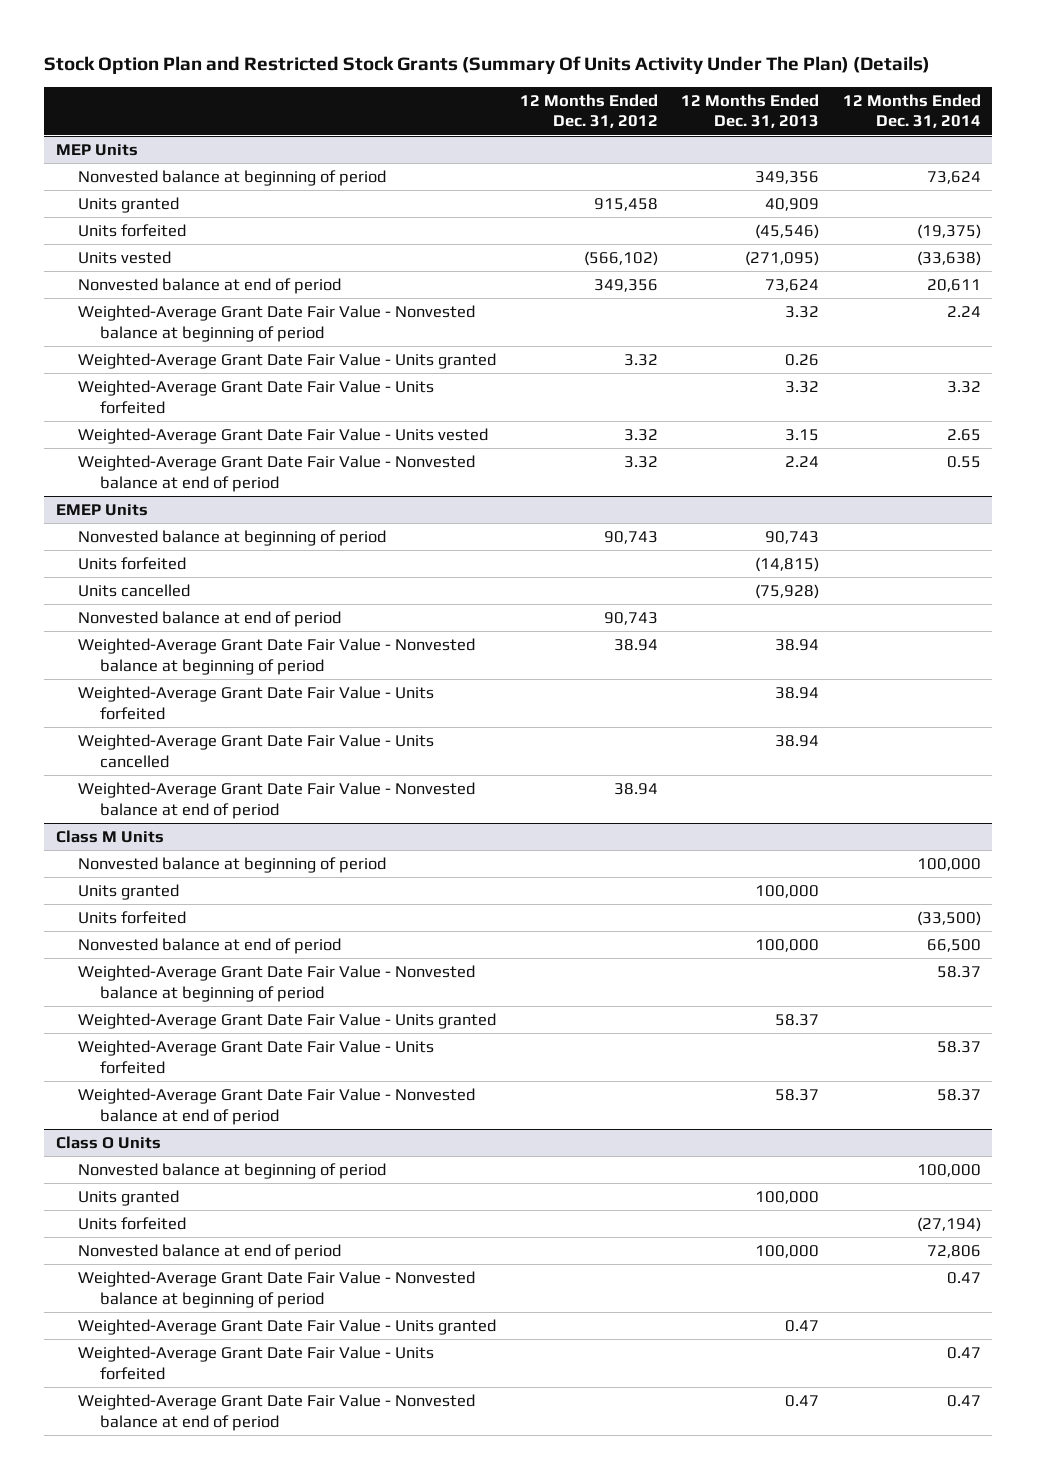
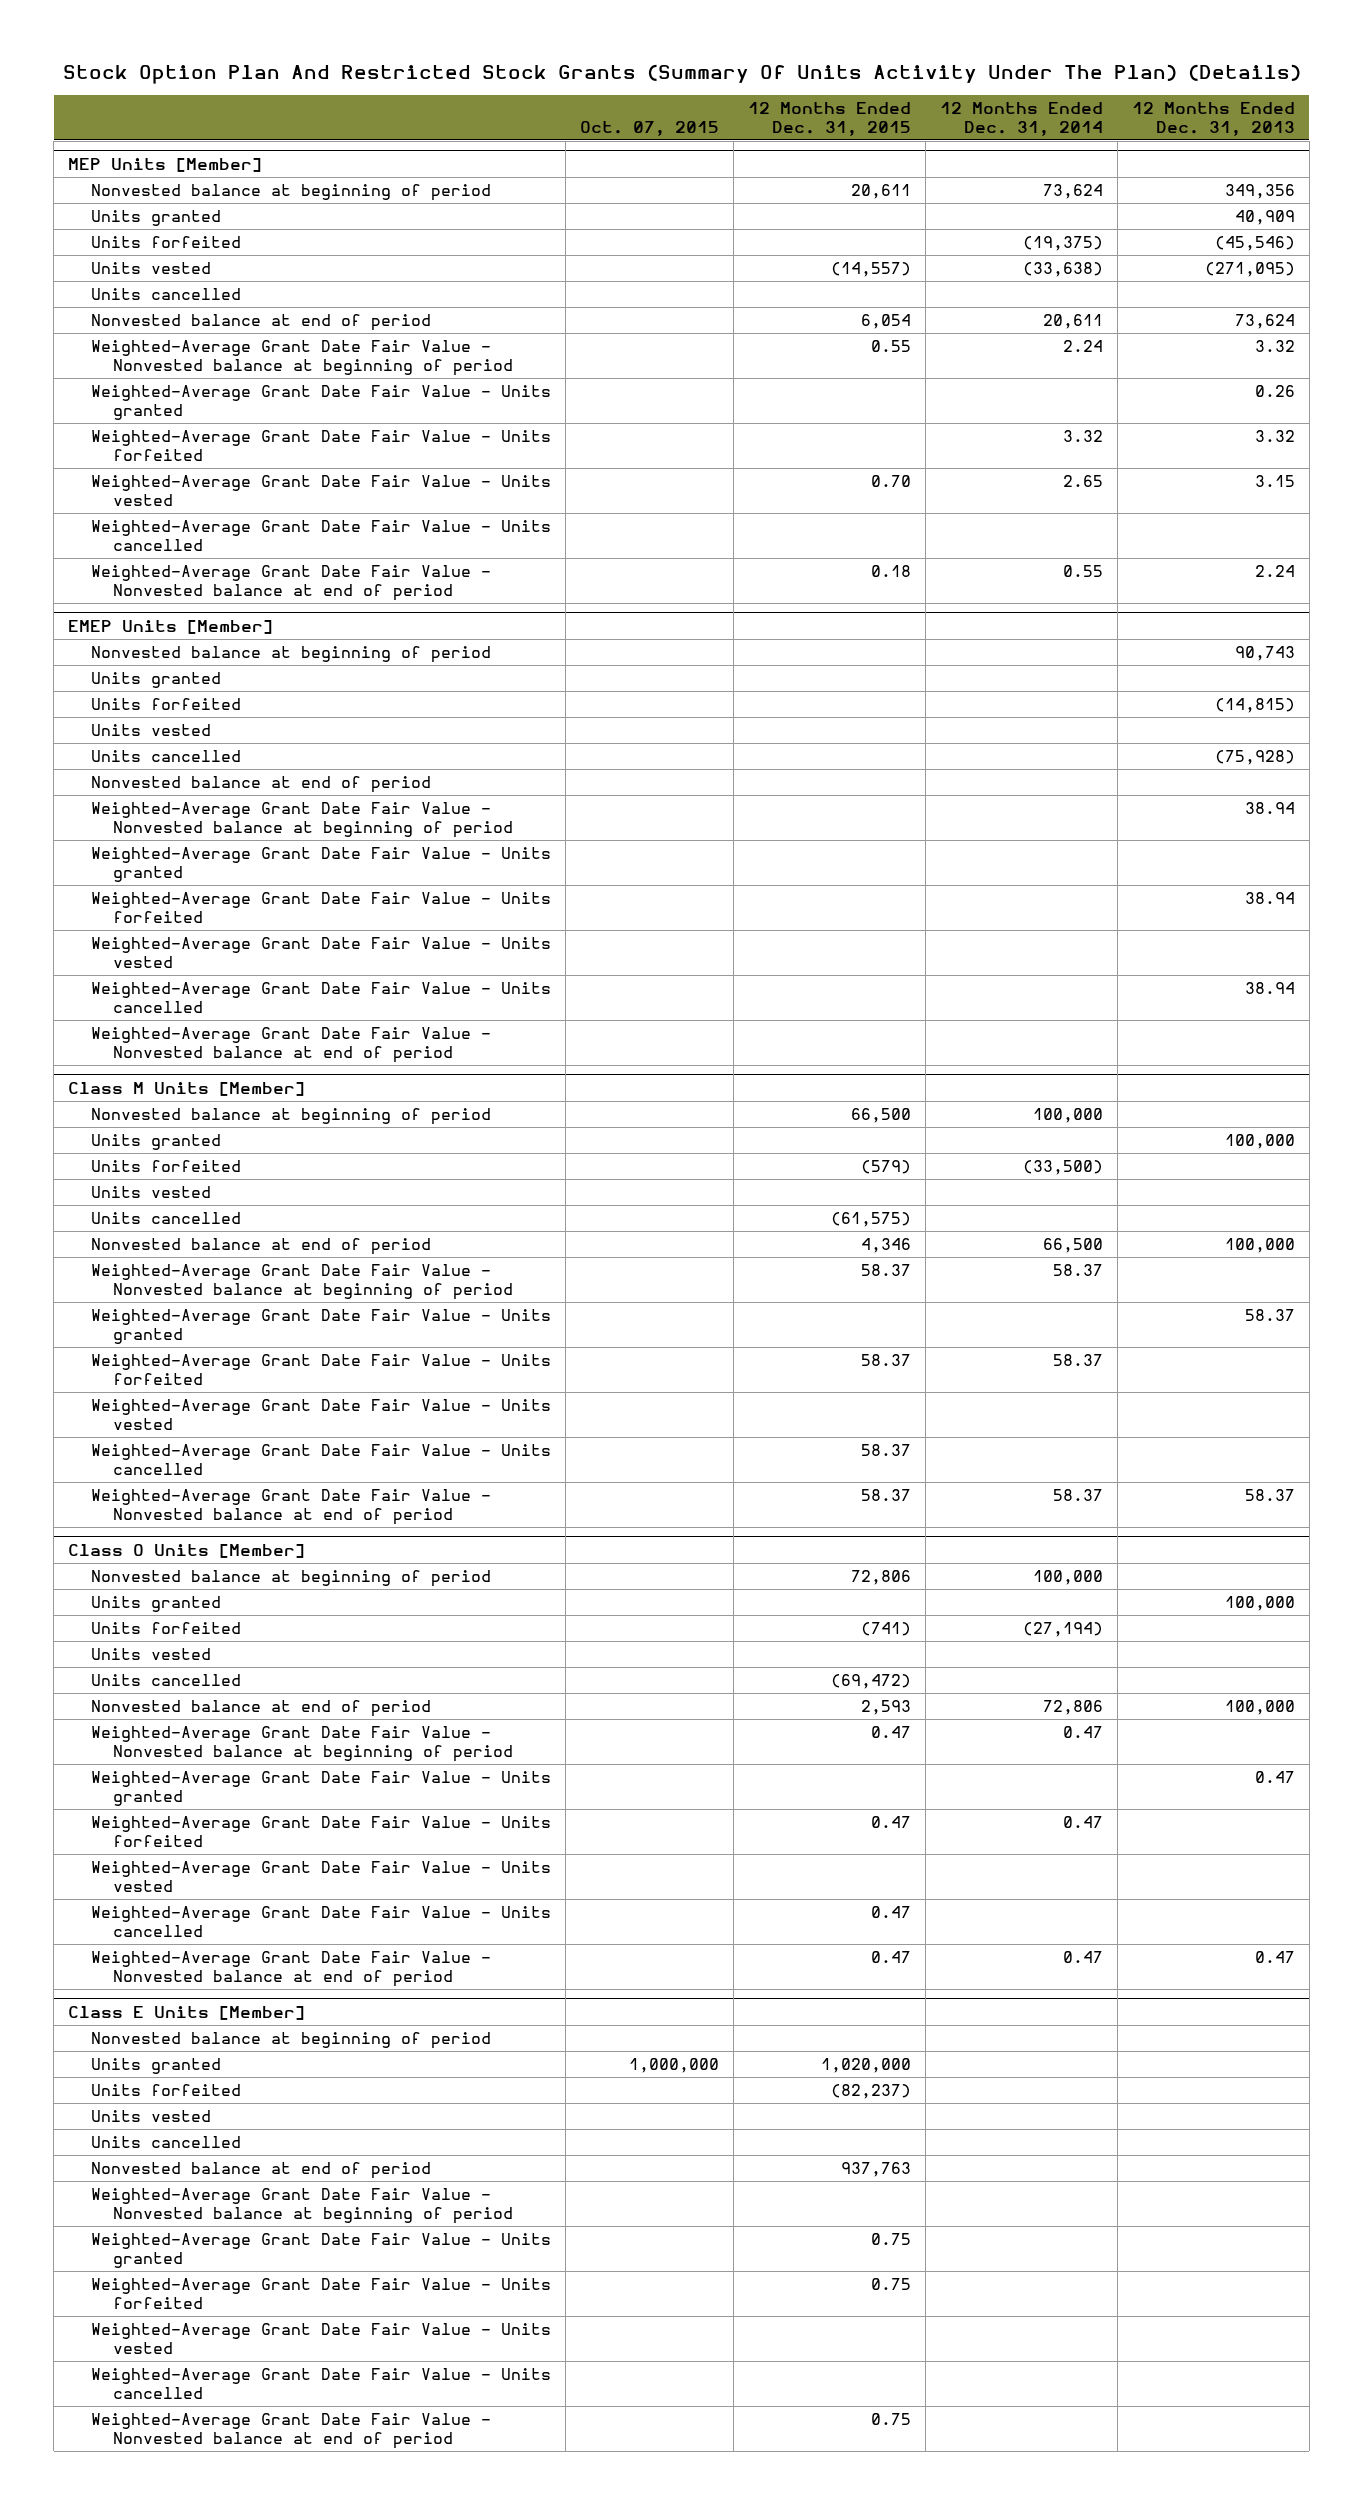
[44,56,931,75] Stock Option Plan and Restricted Stock Grants (Summary Of Units Activity Under The Plan) (Details) -> [62,63,1301,84] Stock Option Plan And Restricted Stock Grants (Summary Of Units Activity Under The Plan) (Details)
[519,93,658,129] 12 Months Ended Dec. 31, 2012 -> none
none -> [579,120,719,136] Oct. 07, 2015
none -> [747,101,911,136] 12 Months Ended Dec. 31, 2015
[55,144,138,157] MEP Units -> [68,157,263,172] MEP Units [Member]
none -> [90,288,241,301] Units cancelled
none -> [90,520,551,552] Weighted-Average Grant Date Fair Value - Units cancelled
[55,504,148,517] EMEP Units -> [68,619,274,634] EMEP Units [Member]
none -> [90,672,221,689] Units granted
none -> [90,724,211,737] Units vested
none -> [90,847,551,883] Weighted-Average Grant Date Fair Value - Units granted
none -> [90,937,551,969] Weighted-Average Grant Date Fair Value - Units vested
[55,830,164,844] Class M Units -> [68,1081,306,1096] Class M Units [Member]
none -> [90,1186,211,1199] Units vested
none -> [90,1212,241,1225] Units cancelled
none -> [90,1399,551,1431] Weighted-Average Grant Date Fair Value - Units vested
none -> [90,1444,551,1476] Weighted-Average Grant Date Fair Value - Units cancelled
[55,1136,161,1150] Class O Units -> [68,1543,306,1558] Class O Units [Member]
none -> [90,1648,211,1661] Units vested
none -> [90,1674,241,1687] Units cancelled
none -> [90,1861,551,1893] Weighted-Average Grant Date Fair Value - Units vested
none -> [90,1906,551,1938] Weighted-Average Grant Date Fair Value - Units cancelled
none -> [68,2005,306,2020] Class E Units [Member]
none -> [90,2032,491,2050] Nonvested balance at beginning of period
none -> [90,2058,221,2075] Units granted
none -> [90,2084,241,2097] Units forfeited
none -> [90,2110,211,2123] Units vested
none -> [90,2136,241,2149] Units cancelled
none -> [90,2162,431,2180] Nonvested balance at end of period
none -> [90,2188,514,2225] Weighted-Average Grant Date Fair Value - Nonvested balance at beginning of period
none -> [90,2233,551,2269] Weighted-Average Grant Date Fair Value - Units granted
none -> [90,2278,551,2310] Weighted-Average Grant Date Fair Value - Units forfeited
none -> [90,2323,551,2355] Weighted-Average Grant Date Fair Value - Units vested
none -> [90,2368,551,2400] Weighted-Average Grant Date Fair Value - Units cancelled
none -> [90,2413,491,2450] Weighted-Average Grant Date Fair Value - Nonvested balance at end of period

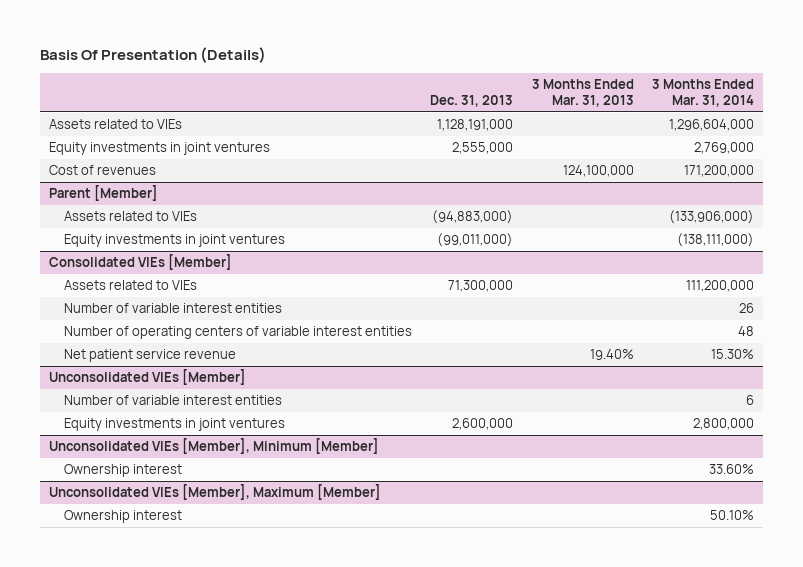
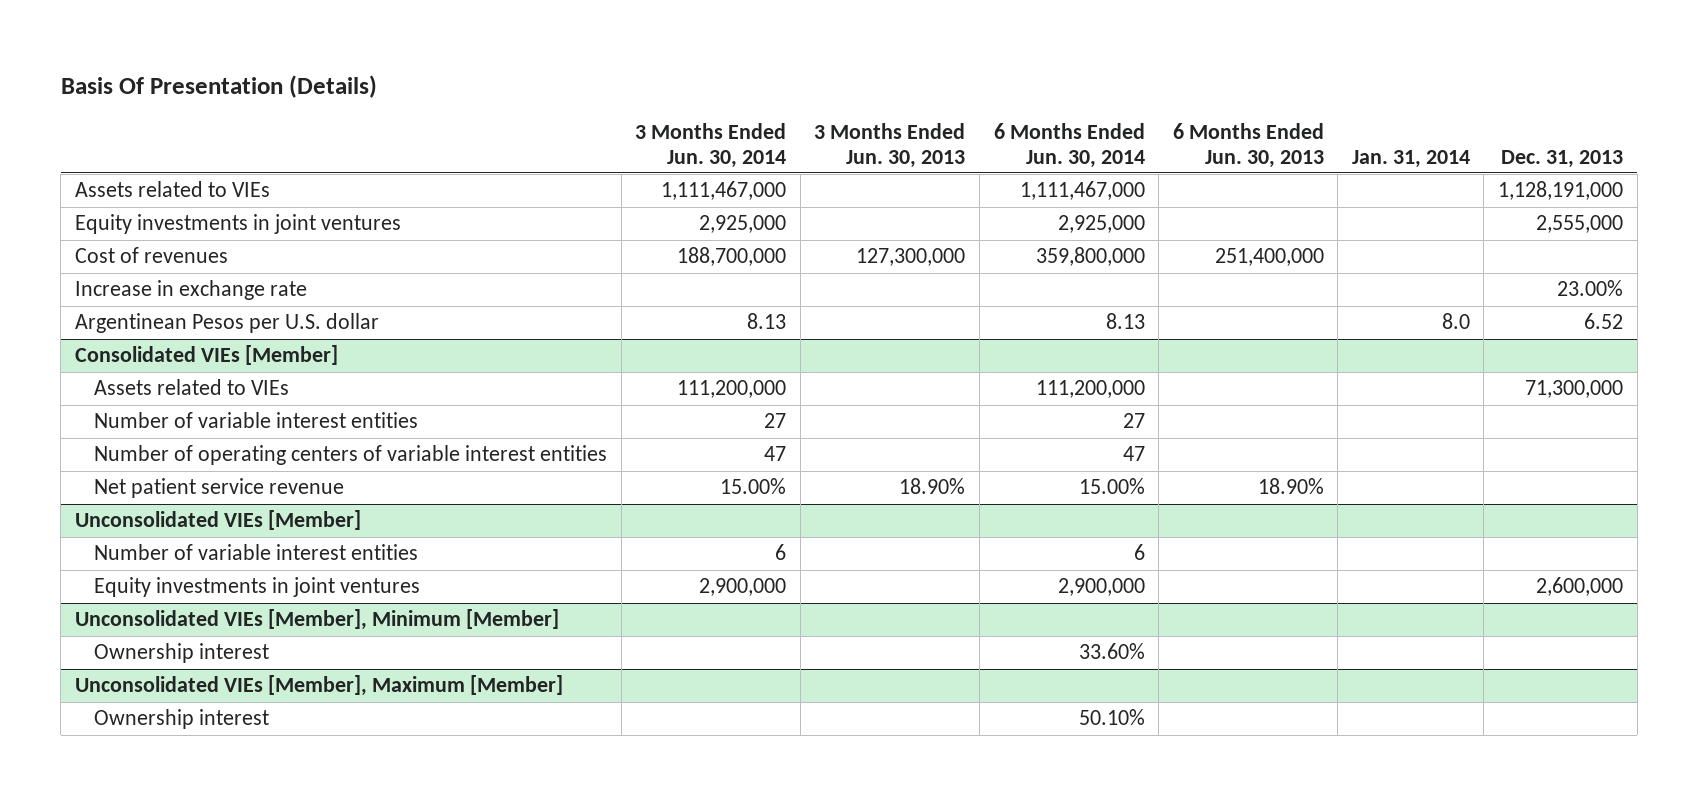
[531,78,634,108] 3 Months Ended Mar. 31, 2013 -> none
[651,78,754,108] 3 Months Ended Mar. 31, 2014 -> none
none -> [635,122,787,168] 3 Months Ended Jun. 30, 2014
none -> [814,122,966,168] 3 Months Ended Jun. 30, 2013
none -> [993,122,1145,168] 6 Months Ended Jun. 30, 2014
none -> [1172,122,1324,168] 6 Months Ended Jun. 30, 2013
none -> [1351,149,1470,168] Jan. 31, 2014
[48,185,158,202] Parent [Member] -> none
[63,211,197,222] Assets related to VIEs -> none
[63,234,285,248] Equity investments in joint ventures -> none
none -> [74,280,307,301] Increase in exchange rate
none -> [74,313,379,334] Argentinean Pesos per U.S. dollar

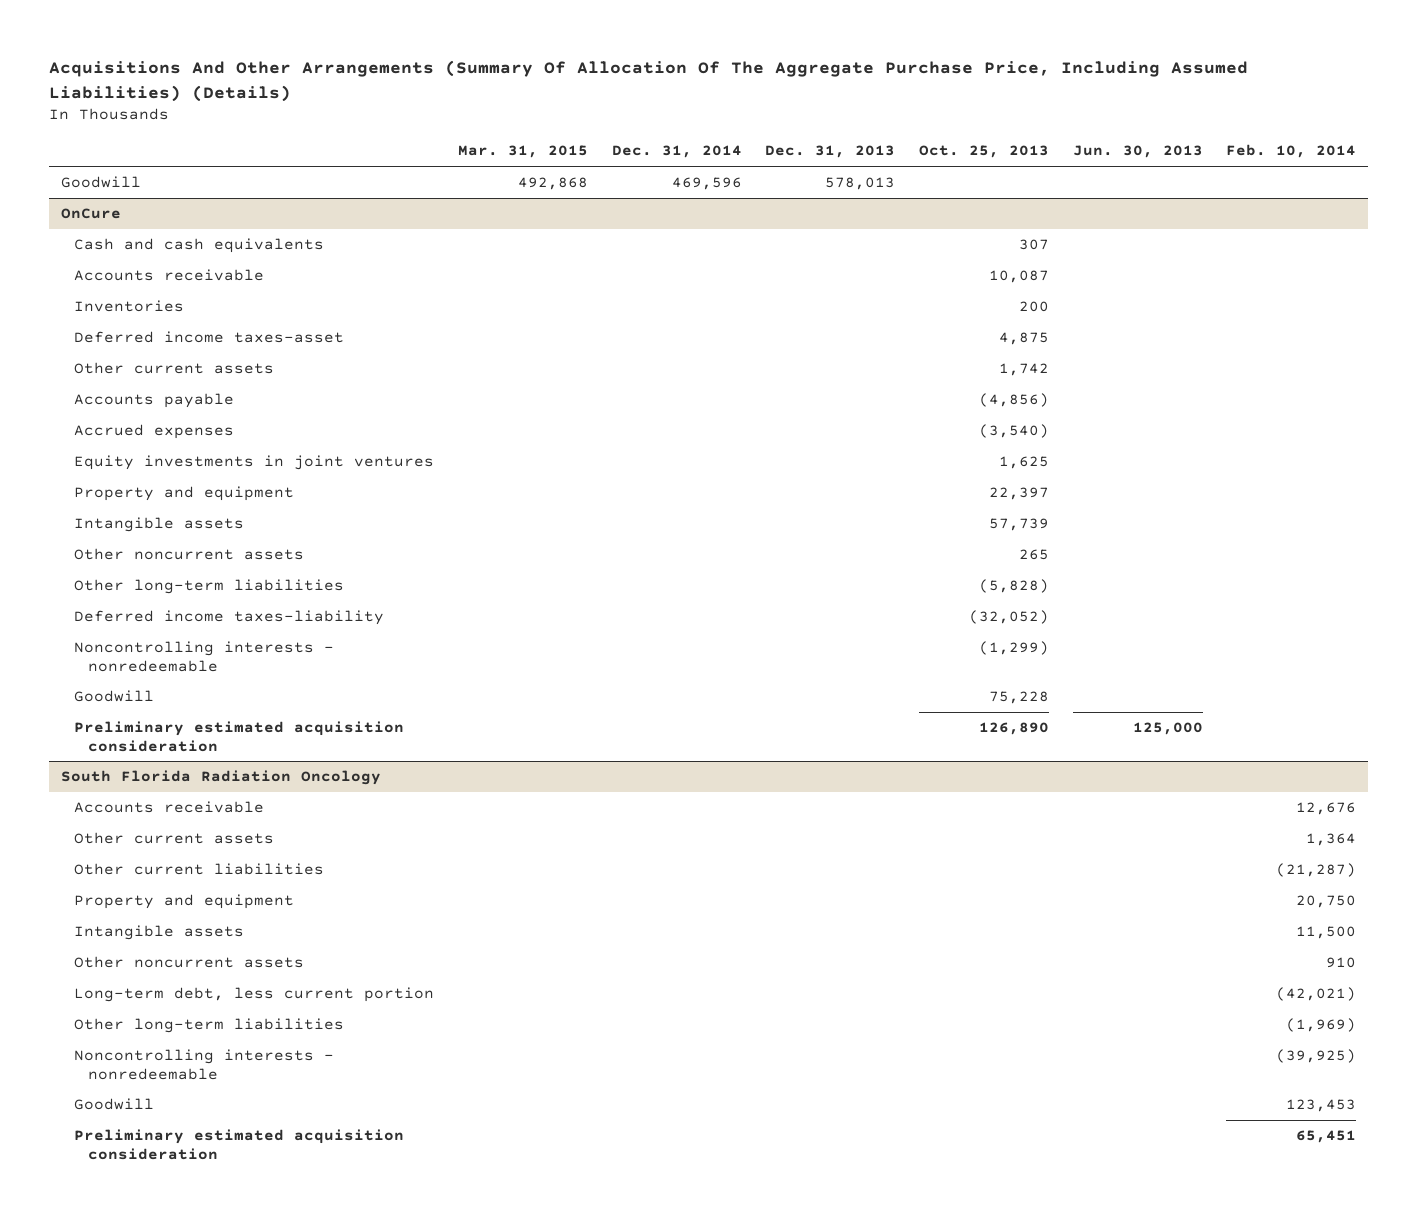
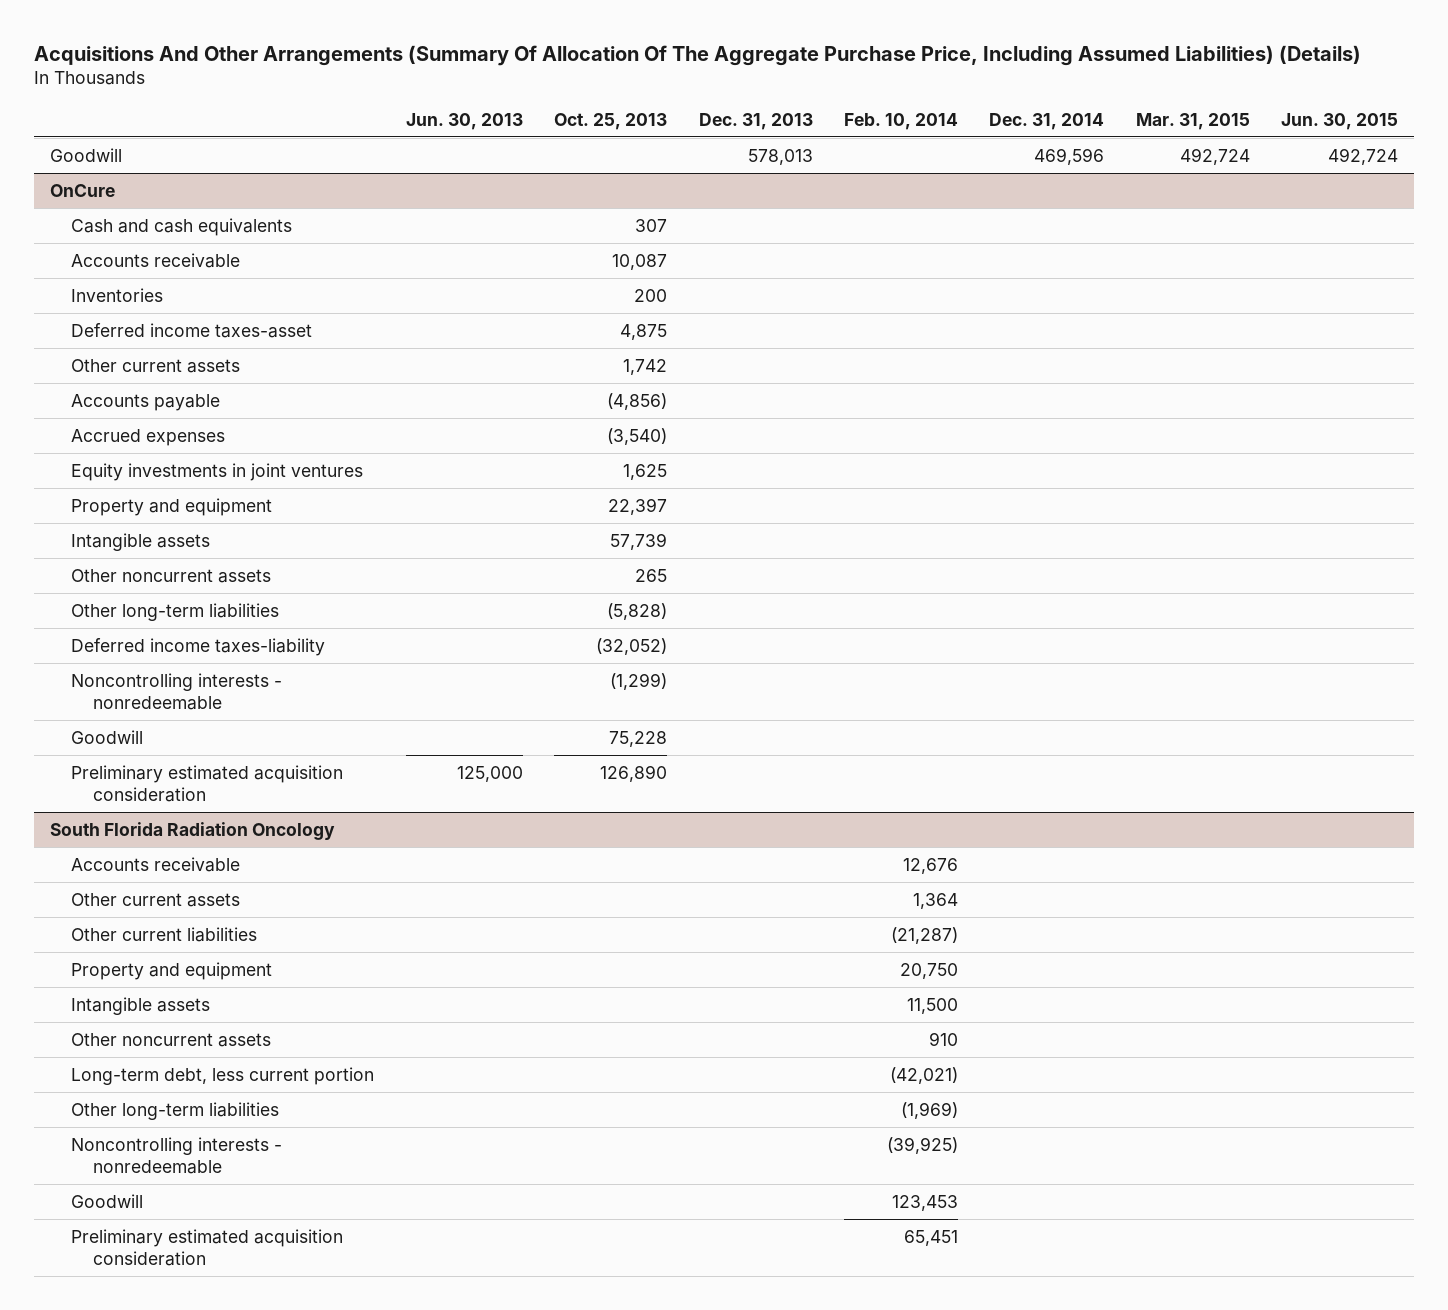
none -> [1281,112,1399,130] Jun. 30, 2015
[517,177,588,191] 492,868 -> [1179,147,1250,165] 492,724

